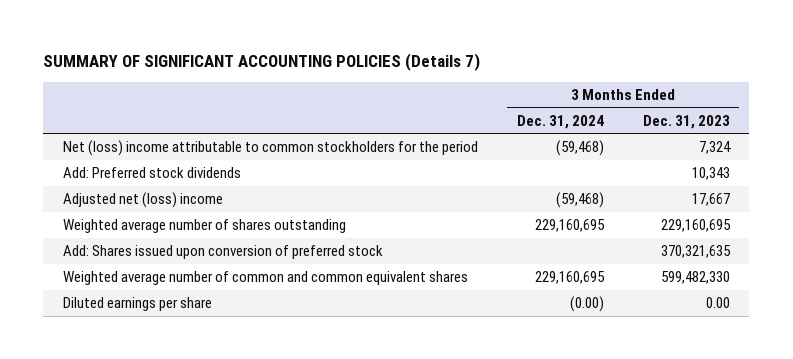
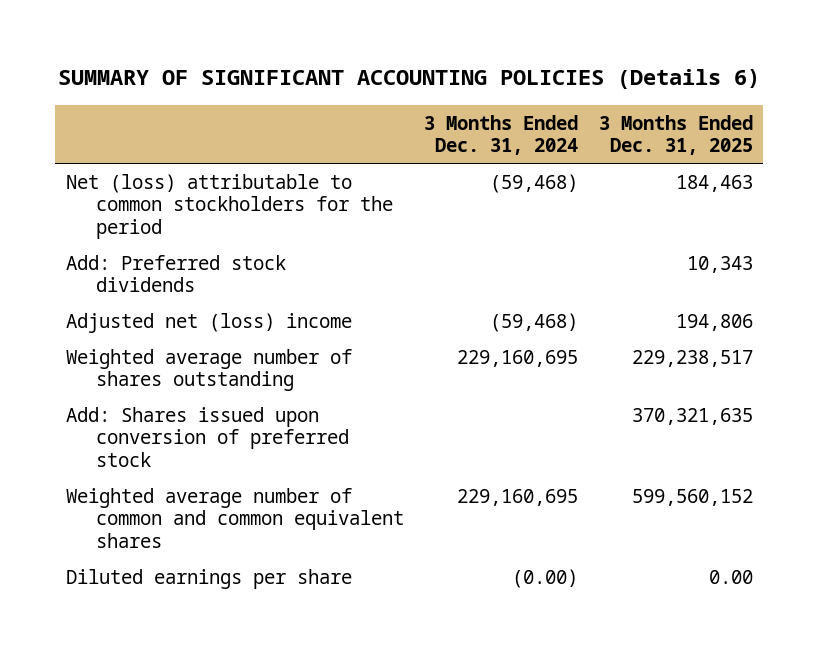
[43,52,481,71] SUMMARY OF SIGNIFICANT ACCOUNTING POLICIES (Details 7) -> [58,69,761,90] SUMMARY OF SIGNIFICANT ACCOUNTING POLICIES (Details 6)
[642,114,730,129] Dec. 31, 2023 -> none
none -> [598,114,753,155] 3 Months Ended Dec. 31, 2025
[62,140,478,157] Net (loss) income attributable to common stockholders for the period -> [65,174,393,239] Net (loss) attributable to common stockholders for the period

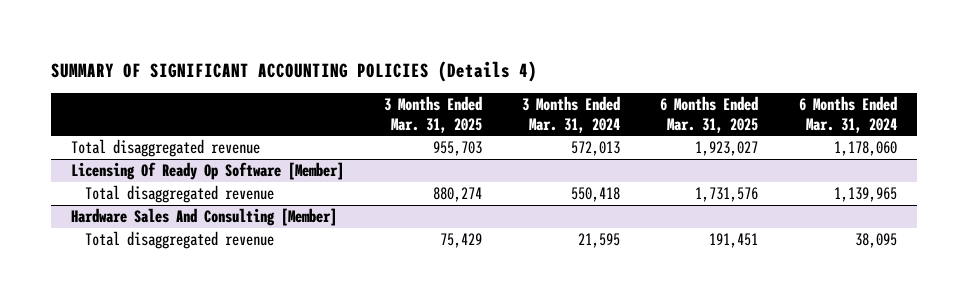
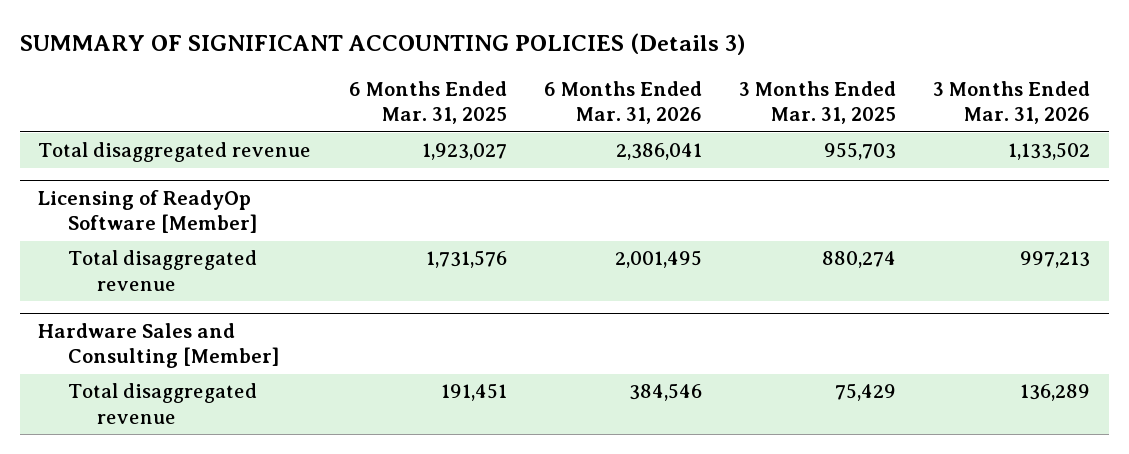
[51,60,538,82] SUMMARY OF SIGNIFICANT ACCOUNTING POLICIES (Details 4) -> [19,33,745,56] SUMMARY OF SIGNIFICANT ACCOUNTING POLICIES (Details 3)
[522,96,621,133] 3 Months Ended Mar. 31, 2024 -> none
[798,96,897,133] 6 Months Ended Mar. 31, 2024 -> none
none -> [543,81,702,125] 6 Months Ended Mar. 31, 2026
none -> [933,81,1091,125] 3 Months Ended Mar. 31, 2026
[71,162,345,181] Licensing Of Ready Op Software [Member] -> [38,189,257,234] Licensing of ReadyOp Software [Member]
[71,208,338,227] Hardware Sales And Consulting [Member] -> [38,322,279,369] Hardware Sales and Consulting [Member]

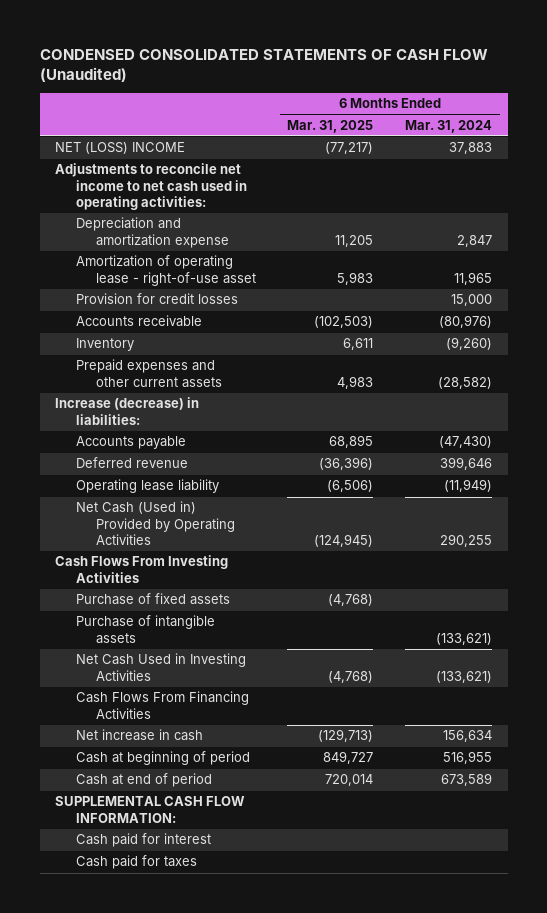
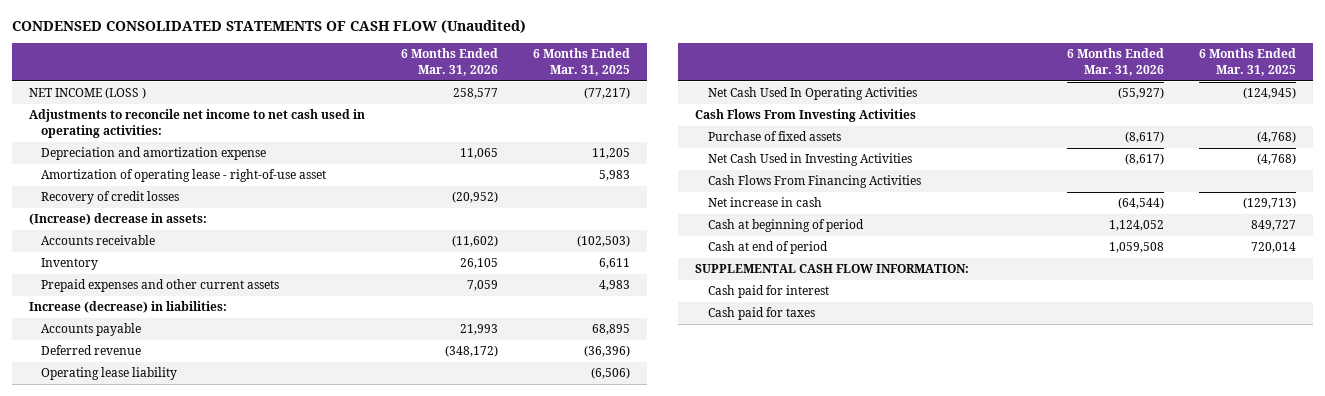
[404,119,492,133] Mar. 31, 2024 -> none
none -> [400,48,498,76] 6 Months Ended Mar. 31, 2026
[55,142,186,155] NET (LOSS) INCOME -> [29,87,147,100] NET INCOME (LOSS )
[75,293,238,305] Provision for credit losses -> none
none -> [41,191,180,205] Recovery of credit losses
none -> [29,213,208,226] (Increase) decrease in assets:
[75,501,236,546] Net Cash (Used in) Provided by Operating Activities -> [707,87,917,101] Net Cash Used In Operating Activities
[75,615,215,644] Purchase of intangible assets -> none

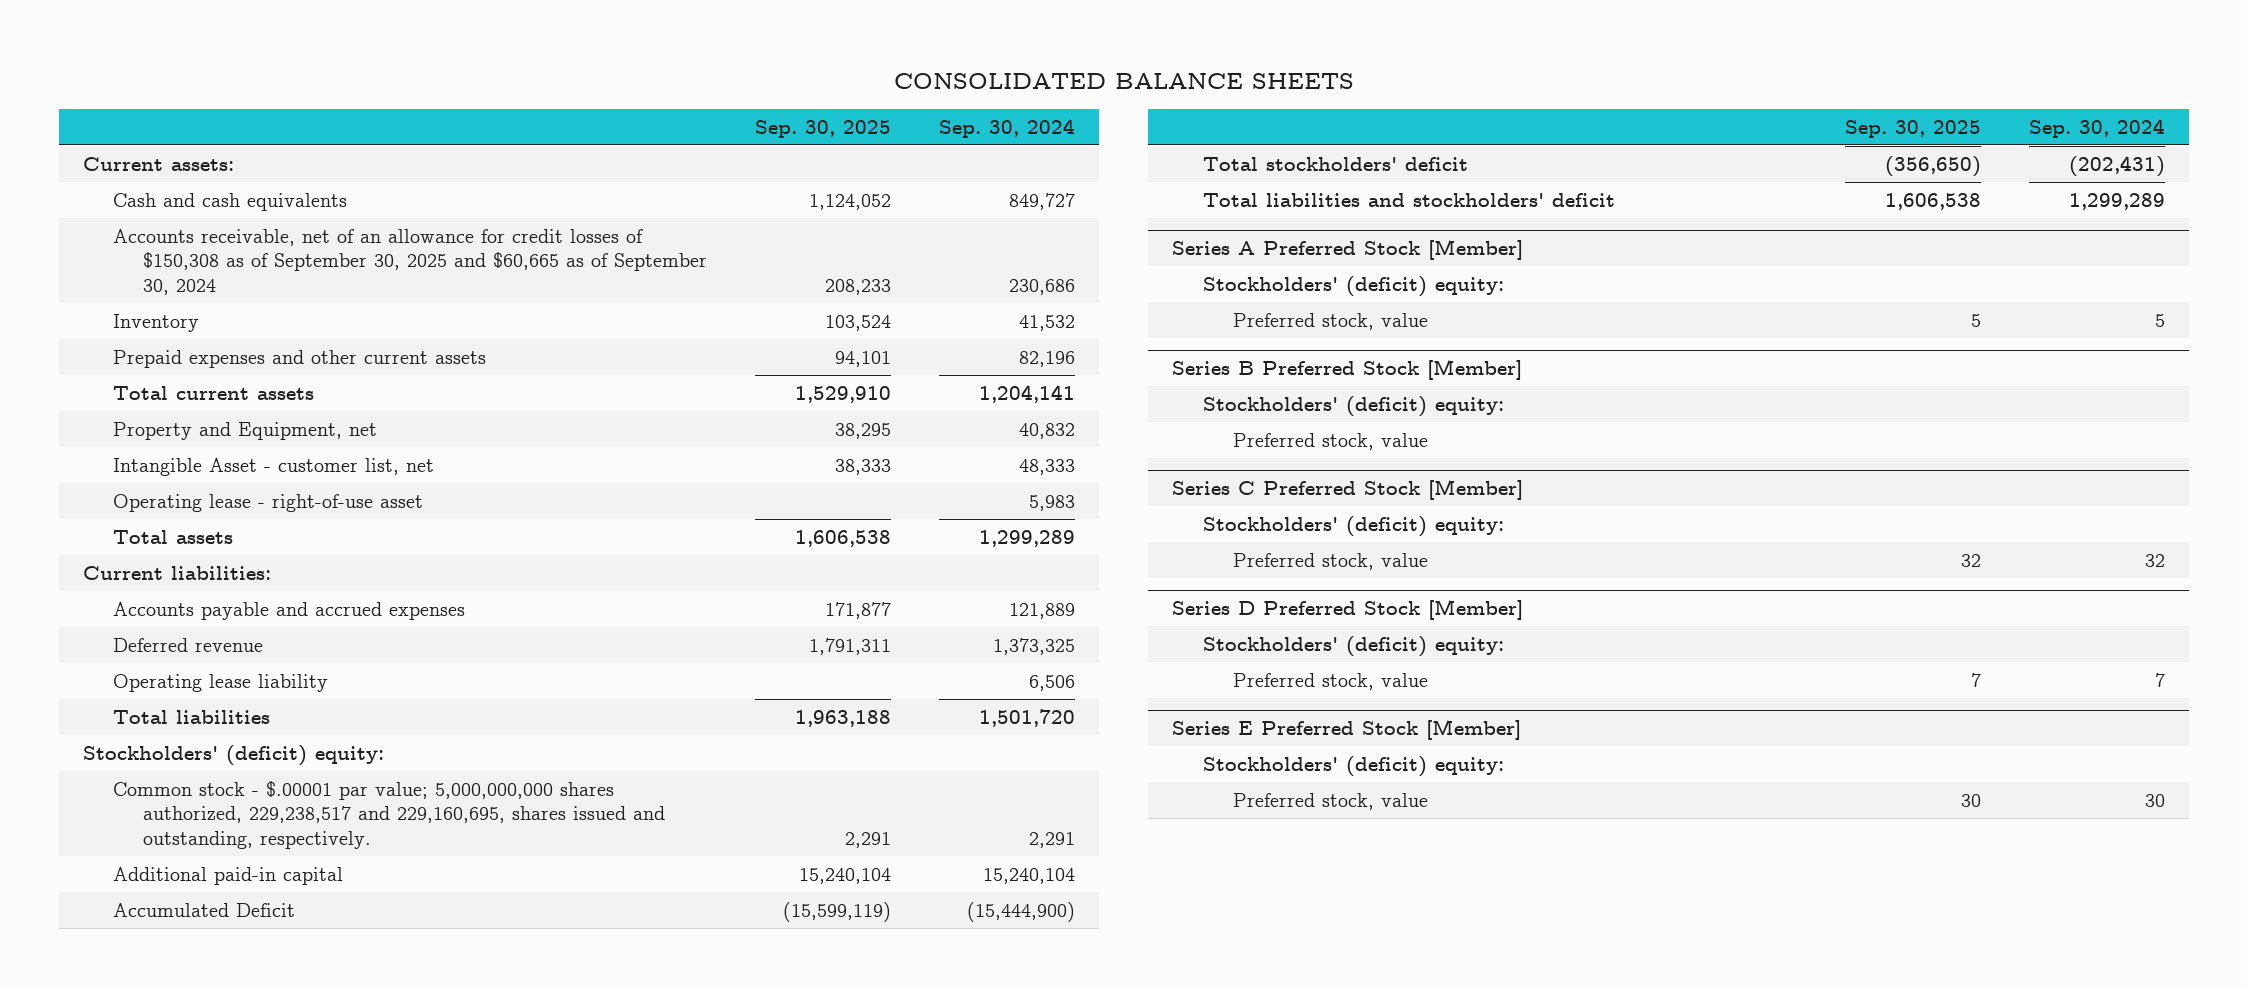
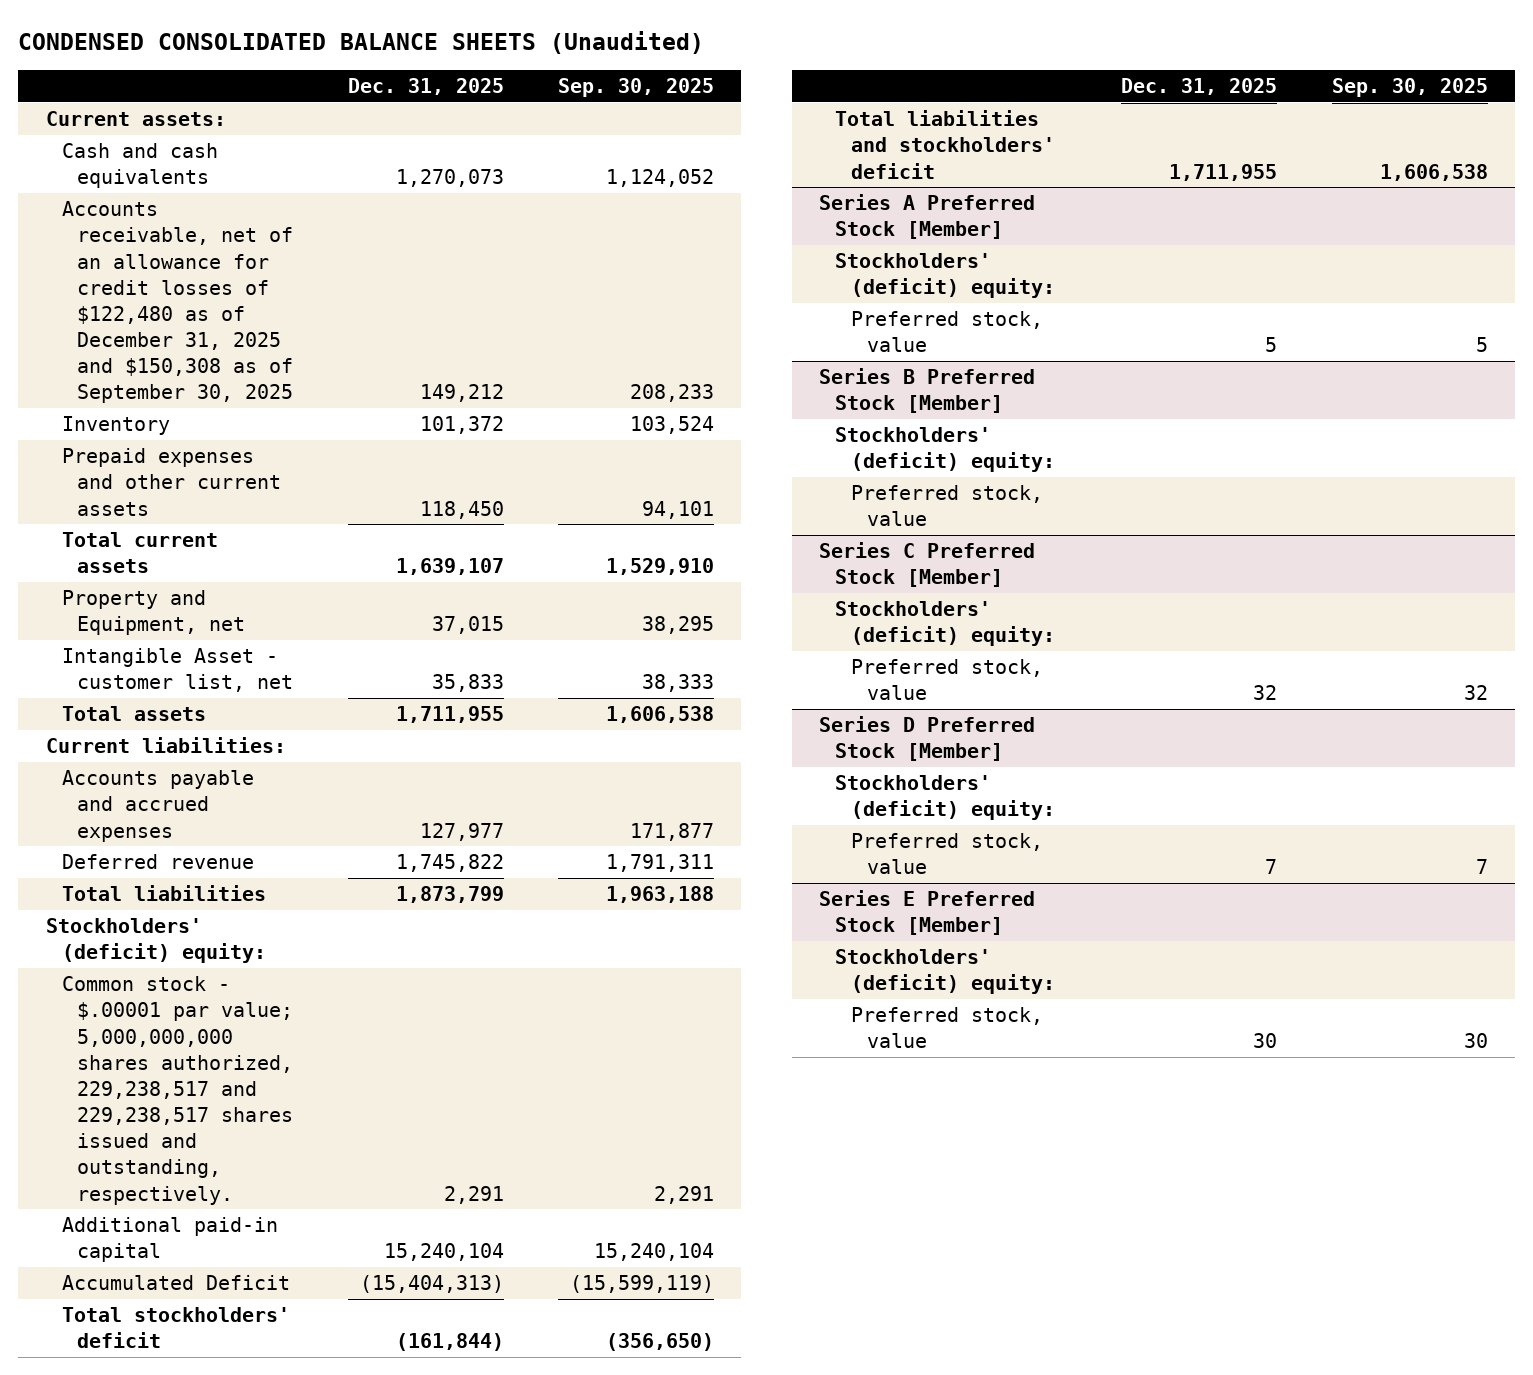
[893,73,1354,90] CONSOLIDATED BALANCE SHEETS -> [18,30,705,54] CONDENSED CONSOLIDATED BALANCE SHEETS (Unaudited)
[939,118,1076,138] Sep. 30, 2024 -> none
none -> [347,78,504,96] Dec. 31, 2025
[112,228,708,295] Accounts receivable, net of an allowance for credit losses of $150,308 as of September 30, 2025 and $60,665 as of September 30, 2024 -> [61,201,294,404] Accounts receivable, net of an allowance for credit losses of $122,480 as of December 31, 2025 and $150,308 as of September 30, 2025
[112,493,423,512] Operating lease - right-of-use asset -> none
[112,673,328,692] Operating lease liability -> none
[112,780,666,849] Common stock - $.00001 par value; 5,000,000,000 shares authorized, 229,238,517 and 229,160,695, shares issued and outstanding, respectively. -> [61,976,294,1205] Common stock - $.00001 par value; 5,000,000,000 shares authorized, 229,238,517 and 229,238,517 shares issued and outstanding, respectively.

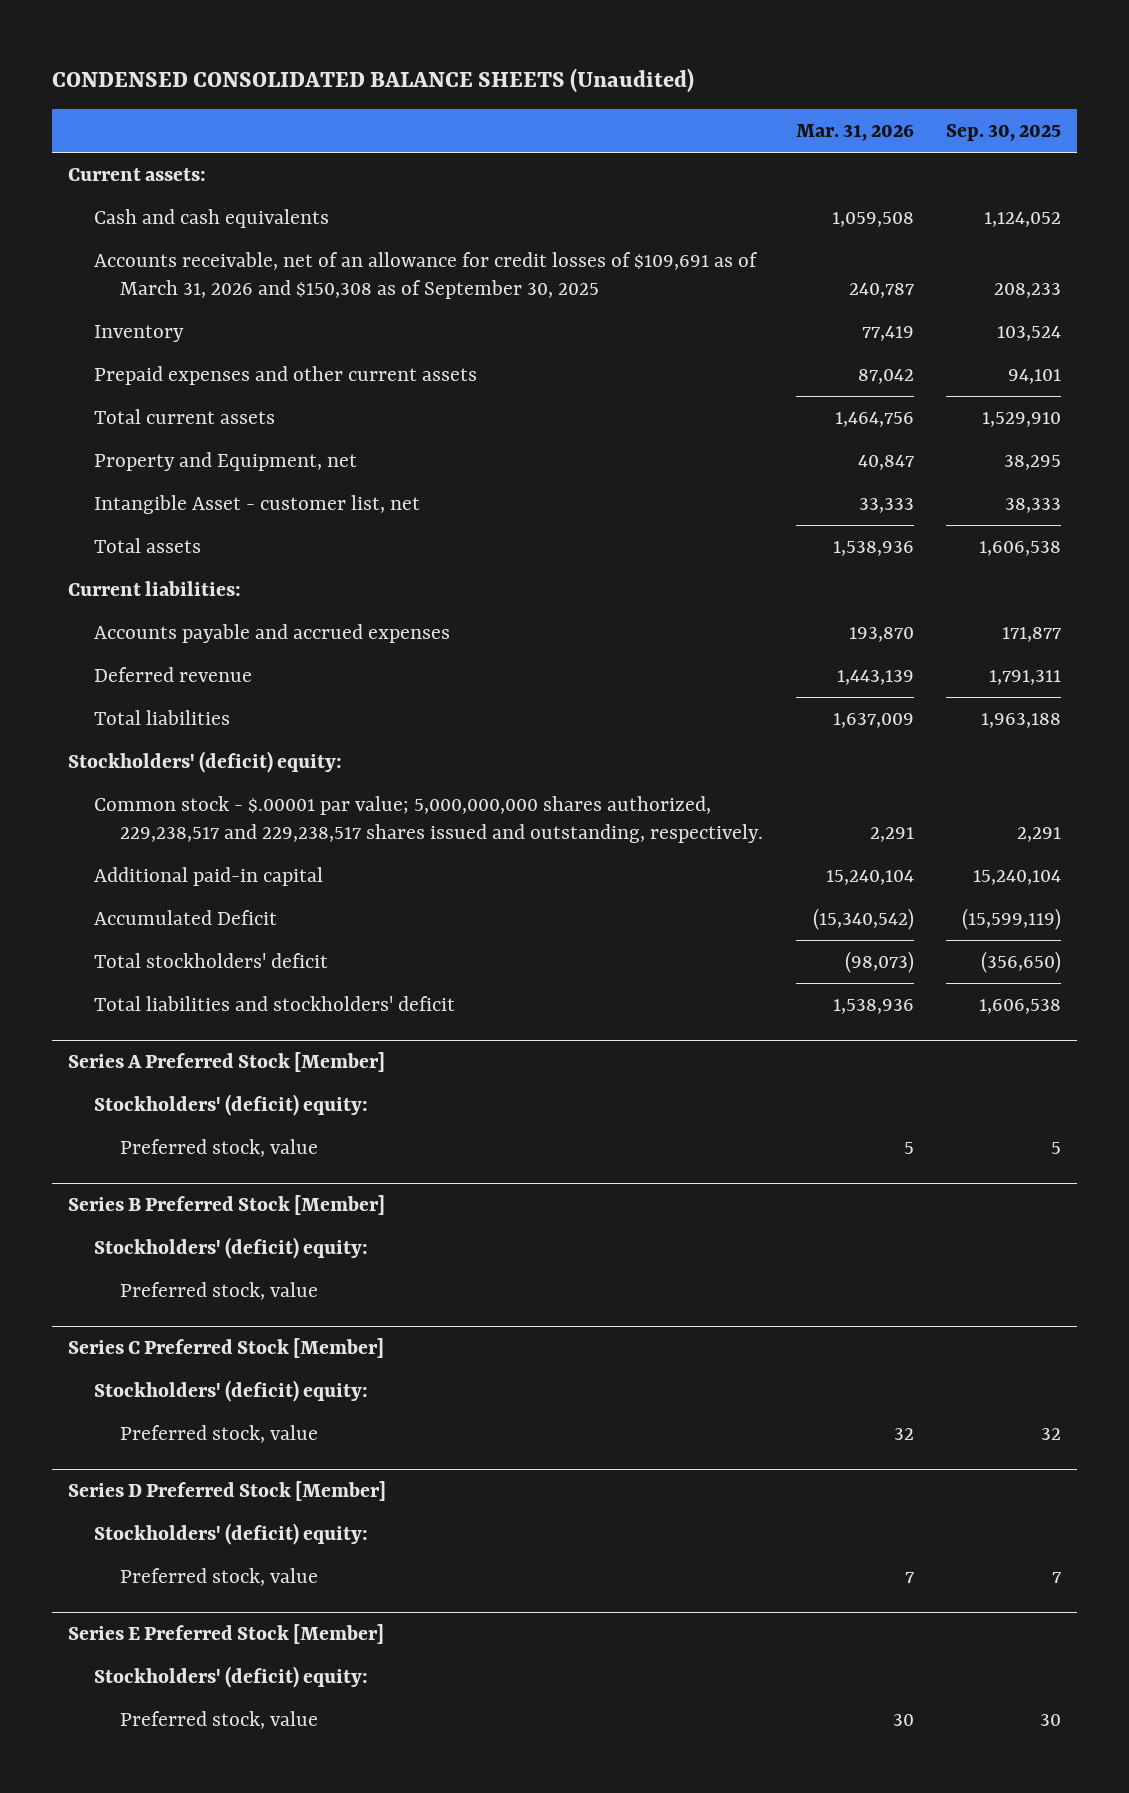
[347,78,504,96] Dec. 31, 2025 -> none
none -> [795,124,914,142] Mar. 31, 2026
[61,201,294,404] Accounts receivable, net of an allowance for credit losses of $122,480 as of December 31, 2025 and $150,308 as of September 30, 2025 -> [94,251,759,300] Accounts receivable, net of an allowance for credit losses of $109,691 as of March 31, 2026 and $150,308 as of September 30, 2025

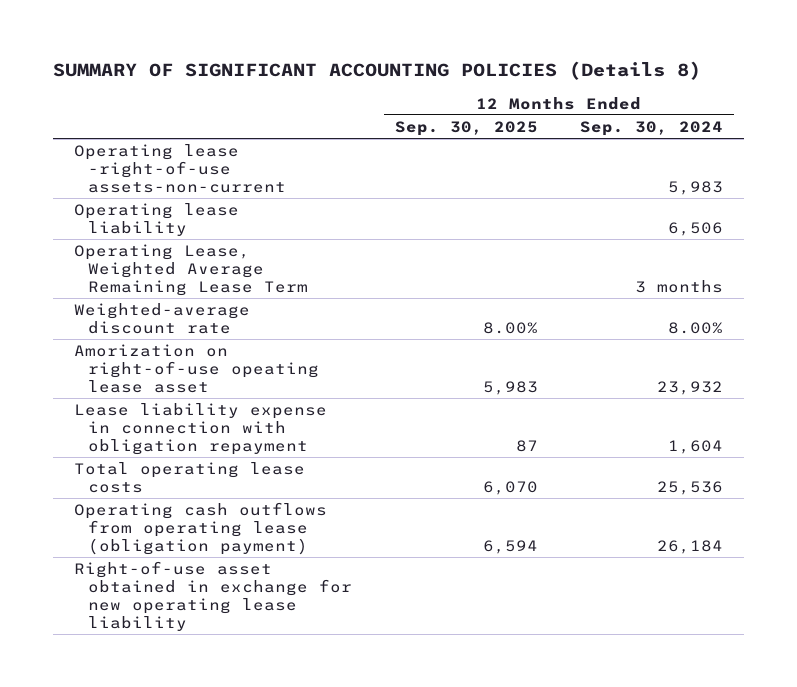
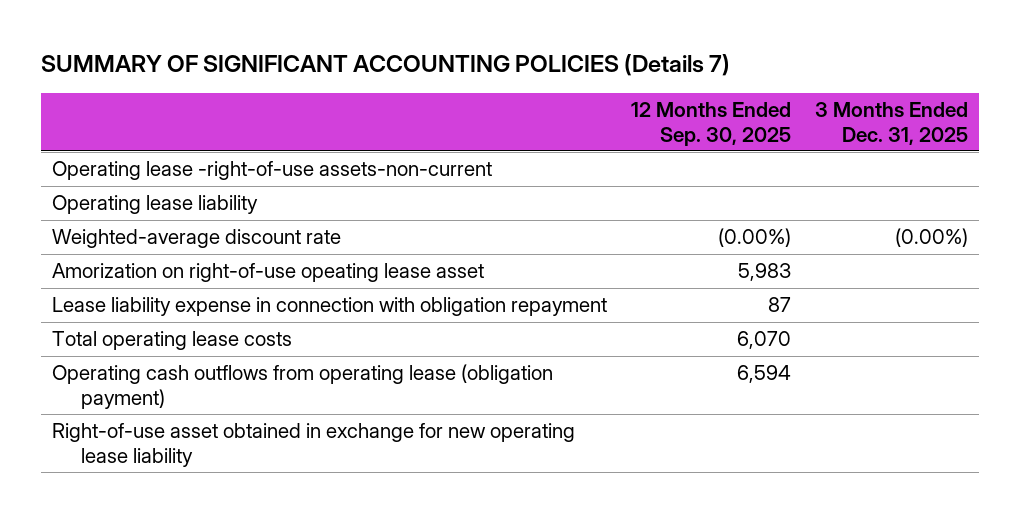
[52,61,701,81] SUMMARY OF SIGNIFICANT ACCOUNTING POLICIES (Details 8) -> [40,54,730,77] SUMMARY OF SIGNIFICANT ACCOUNTING POLICIES (Details 7)
[580,120,724,136] Sep. 30, 2024 -> none
none -> [814,102,968,145] 3 Months Ended Dec. 31, 2025
[73,243,309,296] Operating Lease, Weighted Average Remaining Lease Term -> none
[482,321,538,334] 8.00% -> [718,228,792,248] (0.00%)

